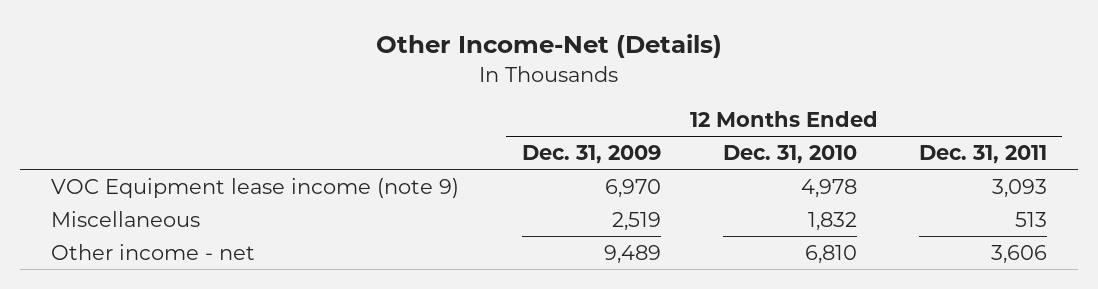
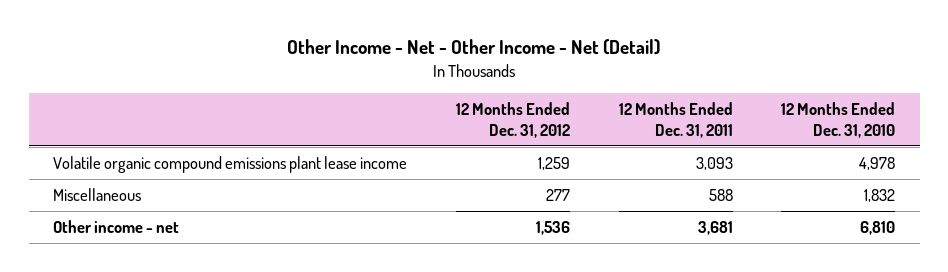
[376,34,723,59] Other Income-Net (Details) -> [287,39,661,56] Other Income - Net - Other Income - Net (Detail)
[521,145,661,165] Dec. 31, 2009 -> none
none -> [455,102,570,138] 12 Months Ended Dec. 31, 2012
[51,177,460,198] VOC Equipment lease income (note 9) -> [53,155,408,173] Volatile organic compound emissions plant lease income
[1014,211,1047,227] 513 -> [708,188,733,201] 588
[990,244,1047,264] 3,606 -> [697,220,733,235] 3,681

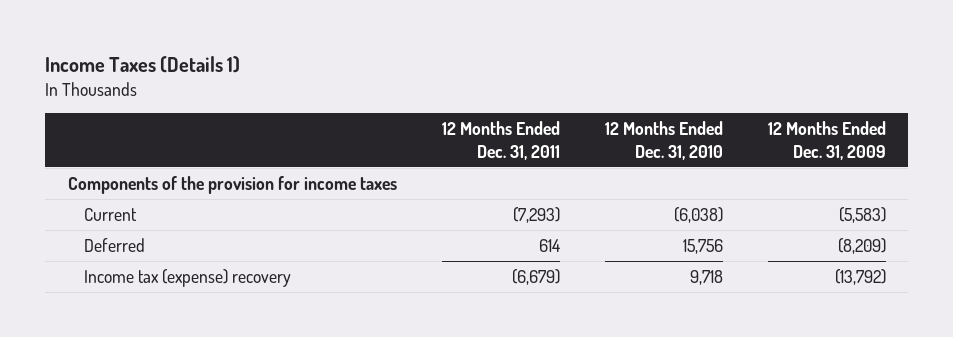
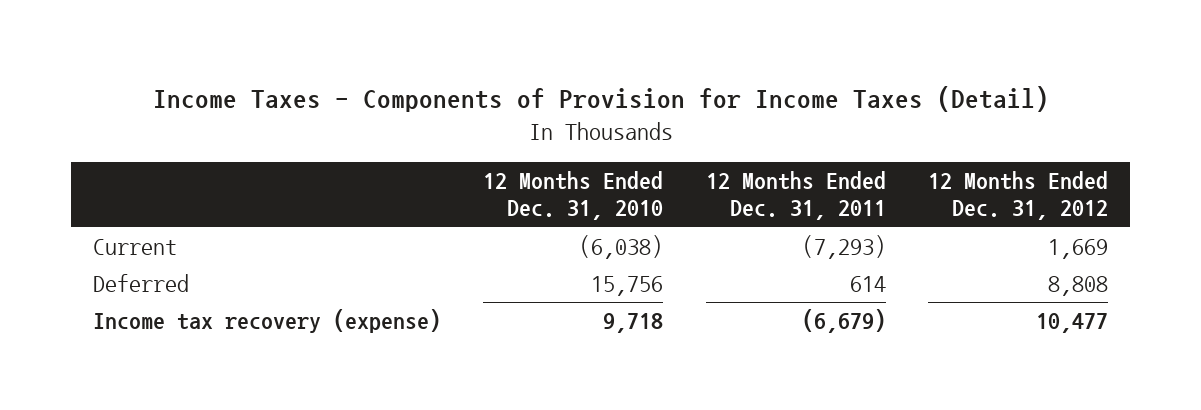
[45,56,241,74] Income Taxes (Details 1) -> [152,86,1049,113] Income Taxes - Components of Provision for Income Taxes (Detail)
[767,121,886,160] 12 Months Ended Dec. 31, 2009 -> none
none -> [928,171,1109,221] 12 Months Ended Dec. 31, 2012
[67,175,397,194] Components of the provision for income taxes -> none
[84,268,292,287] Income tax (expense) recovery -> [92,309,441,334] Income tax recovery (expense)

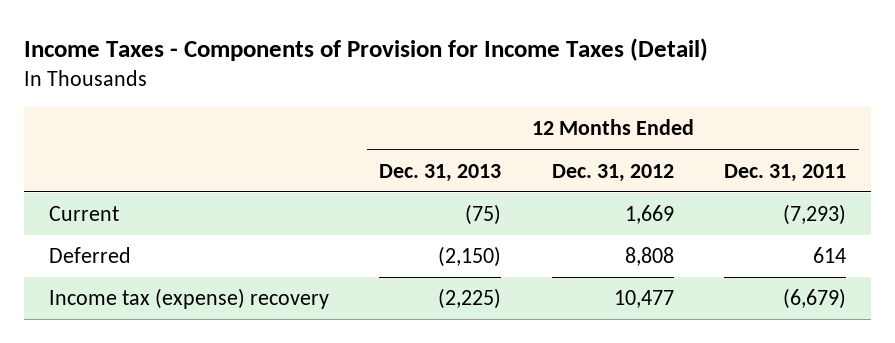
[483,171,664,221] 12 Months Ended Dec. 31, 2010 -> none
none -> [379,163,502,182] Dec. 31, 2013
[92,309,441,334] Income tax recovery (expense) -> [49,288,330,310] Income tax (expense) recovery

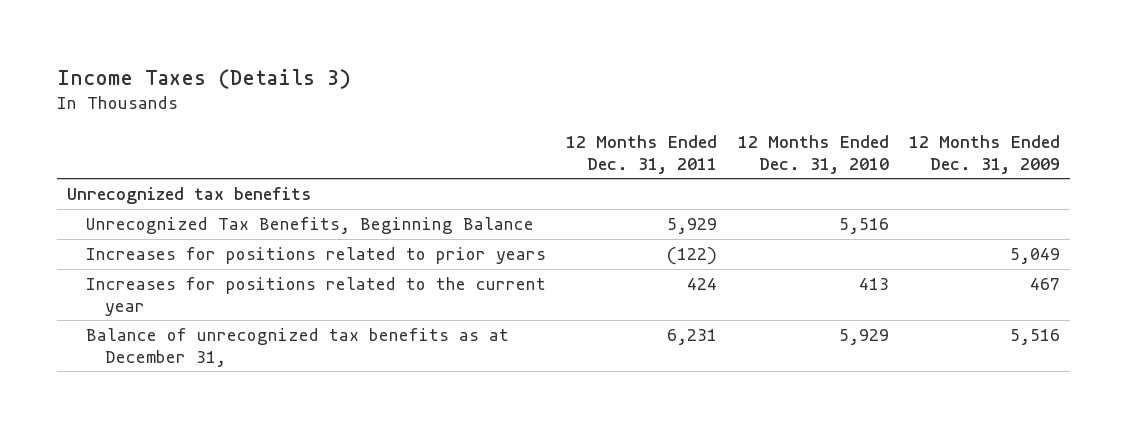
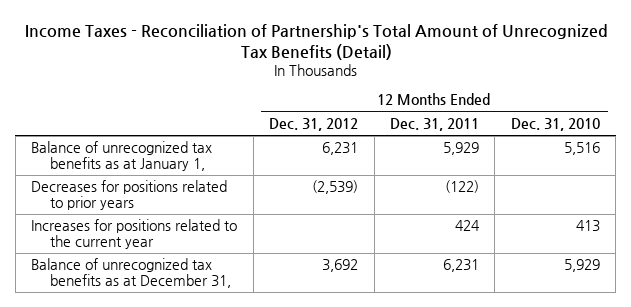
[56,68,351,89] Income Taxes (Details 3) -> [24,24,608,60] Income Taxes - Reconciliation of Partnership's Total Amount of Unrecognized Tax Benefits (Detail)
[909,135,1061,174] 12 Months Ended Dec. 31, 2009 -> none
none -> [269,117,359,131] Dec. 31, 2012
[66,187,312,205] Unrecognized tax benefits -> none
[86,217,535,235] Unrecognized Tax Benefits, Beginning Balance -> [31,141,213,172] Balance of unrecognized tax benefits as at January 1,
[86,247,547,265] Increases for positions related to prior years -> [31,180,228,211] Decreases for positions related to prior years

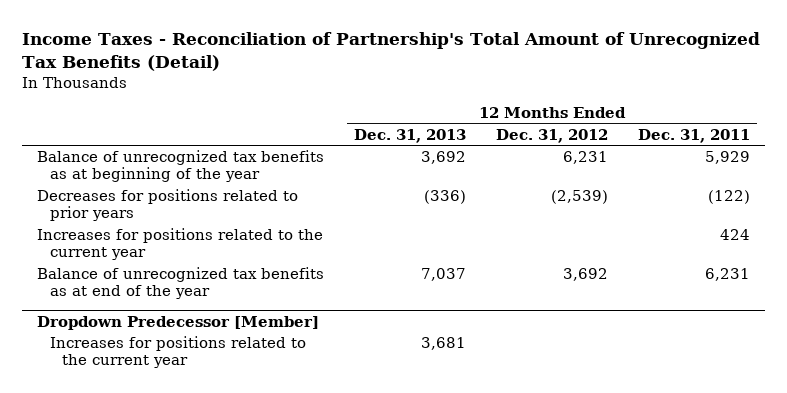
[510,117,600,131] Dec. 31, 2010 -> none
none -> [354,128,467,143] Dec. 31, 2013
[31,141,213,172] Balance of unrecognized tax benefits as at January 1, -> [37,150,325,183] Balance of unrecognized tax benefits as at beginning of the year
[31,258,232,289] Balance of unrecognized tax benefits as at December 31, -> [37,267,325,300] Balance of unrecognized tax benefits as at end of the year
none -> [37,315,320,330] Dropdown Predecessor [Member]
none -> [49,336,306,369] Increases for positions related to the current year

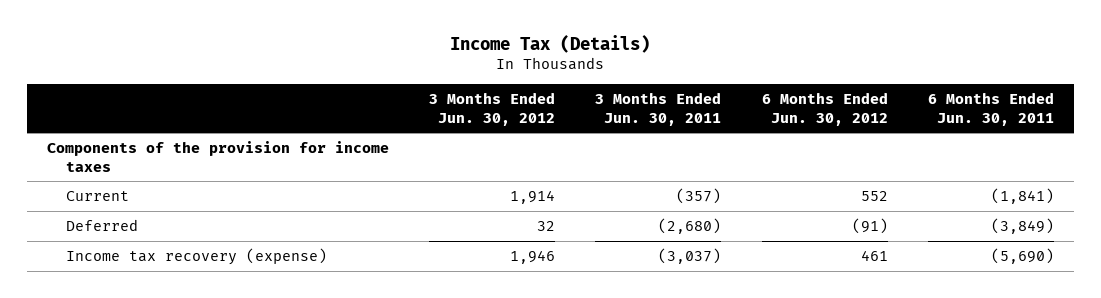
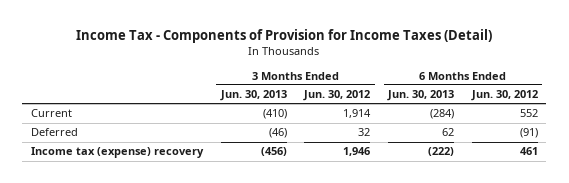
[450,34,651,53] Income Tax (Details) -> [76,28,493,43] Income Tax - Components of Provision for Income Taxes (Detail)
[595,92,722,126] 3 Months Ended Jun. 30, 2011 -> none
[927,92,1054,126] 6 Months Ended Jun. 30, 2011 -> none
none -> [219,90,287,102] Jun. 30, 2013
none -> [387,90,455,102] Jun. 30, 2013
[47,140,390,172] Components of the provision for income taxes -> none
[65,247,327,265] Income tax recovery (expense) -> [31,147,205,159] Income tax (expense) recovery

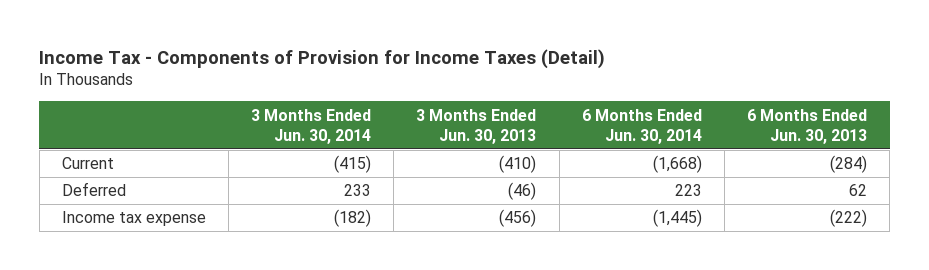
[303,90,371,102] Jun. 30, 2012 -> none
[470,90,538,102] Jun. 30, 2012 -> none
none -> [251,108,372,144] 3 Months Ended Jun. 30, 2014
none -> [581,108,702,144] 6 Months Ended Jun. 30, 2014
[31,147,205,159] Income tax (expense) recovery -> [61,211,206,227] Income tax expense

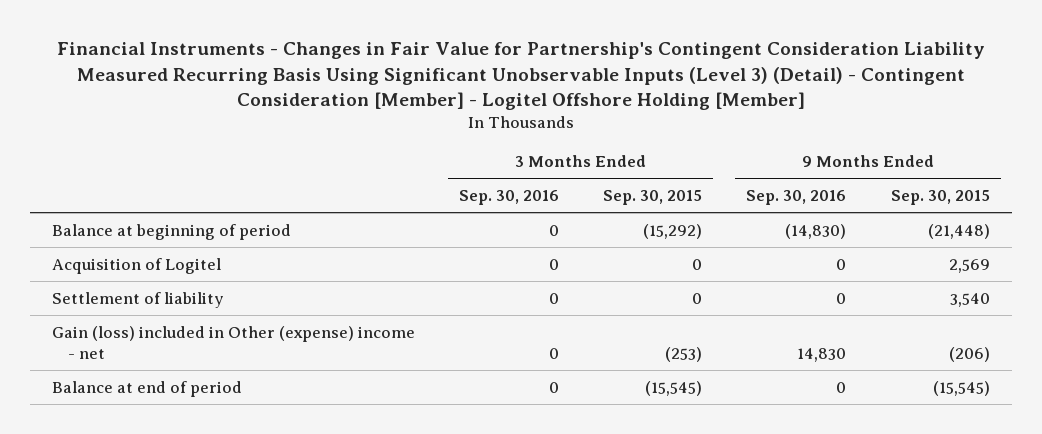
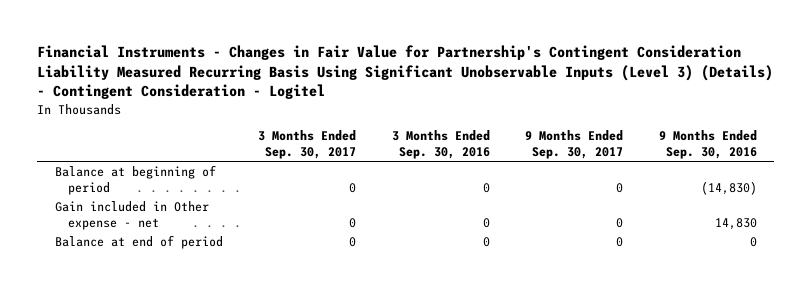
[56,42,985,111] Financial Instruments - Changes in Fair Value for Partnership's Contingent Consideration Liability Measured Recurring Basis Using Significant Unobservable Inputs (Level 3) (Detail) - Contingent Consideration [Member] - Logitel Offshore Holding [Member] -> [37,44,774,100] Financial Instruments - Changes in Fair Value for Partnership's Contingent Consideration Liability Measured Recurring Basis Using Significant Unobservable Inputs (Level 3) (Details) - Contingent Consideration - Logitel
[603,189,703,205] Sep. 30, 2015 -> none
[890,189,990,205] Sep. 30, 2015 -> none
none -> [258,130,357,160] 3 Months Ended Sep. 30, 2017
none -> [525,130,624,160] 9 Months Ended Sep. 30, 2017
[52,257,222,274] Acquisition of Logitel -> none
[52,291,225,308] Settlement of liability -> none
[52,325,416,359] Gain (loss) included in Other (expense) income - net -> [54,201,209,230] Gain included in Other expense - net

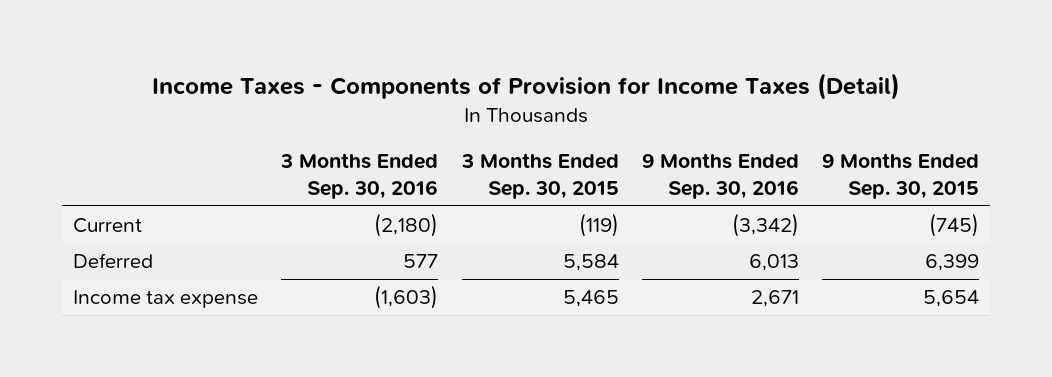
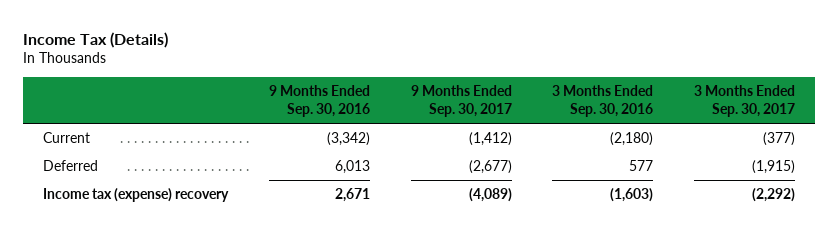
[152,72,901,100] Income Taxes - Components of Provision for Income Taxes (Detail) -> [23,31,169,48] Income Tax (Details)
[460,152,619,199] 3 Months Ended Sep. 30, 2015 -> none
[821,152,979,199] 9 Months Ended Sep. 30, 2015 -> none
none -> [410,85,512,118] 9 Months Ended Sep. 30, 2017
none -> [693,85,795,118] 3 Months Ended Sep. 30, 2017
[73,290,259,309] Income tax expense -> [43,188,230,203] Income tax (expense) recovery

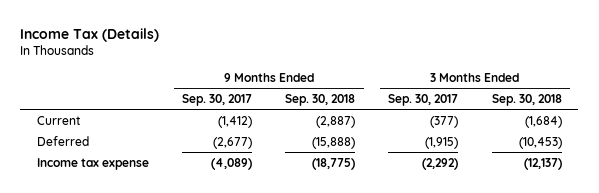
[268,85,370,118] 9 Months Ended Sep. 30, 2016 -> none
[552,85,654,118] 3 Months Ended Sep. 30, 2016 -> none
none -> [285,94,356,107] Sep. 30, 2018
none -> [491,94,562,107] Sep. 30, 2018
[43,188,230,203] Income tax (expense) recovery -> [36,157,149,170] Income tax expense

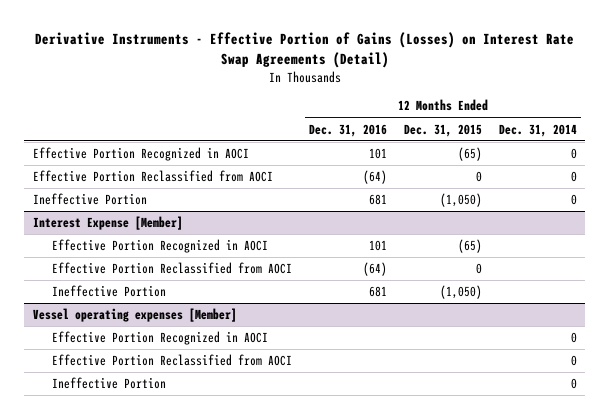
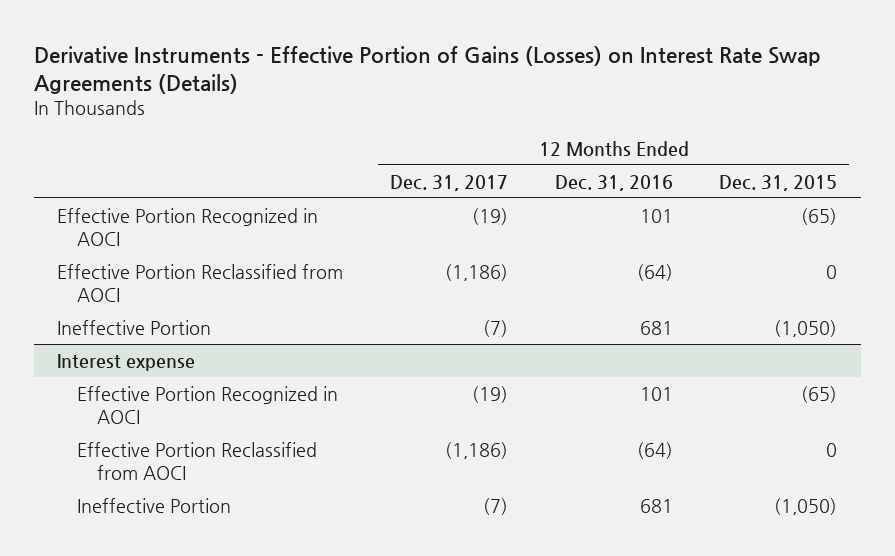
[34,32,574,69] Derivative Instruments - Effective Portion of Gains (Losses) on Interest Rate Swap Agreements (Detail) -> [33,45,821,94] Derivative Instruments - Effective Portion of Gains (Losses) on Interest Rate Swap Agreements (Details)
[498,123,577,137] Dec. 31, 2014 -> none
none -> [389,174,508,191] Dec. 31, 2017
[32,216,183,231] Interest Expense [Member] -> [57,353,196,371] Interest expense
[32,308,237,323] Vessel operating expenses [Member] -> none
[52,331,269,346] Effective Portion Recognized in AOCI -> none
[52,354,293,367] Effective Portion Reclassified from AOCI -> none
[52,377,167,390] Ineffective Portion -> none

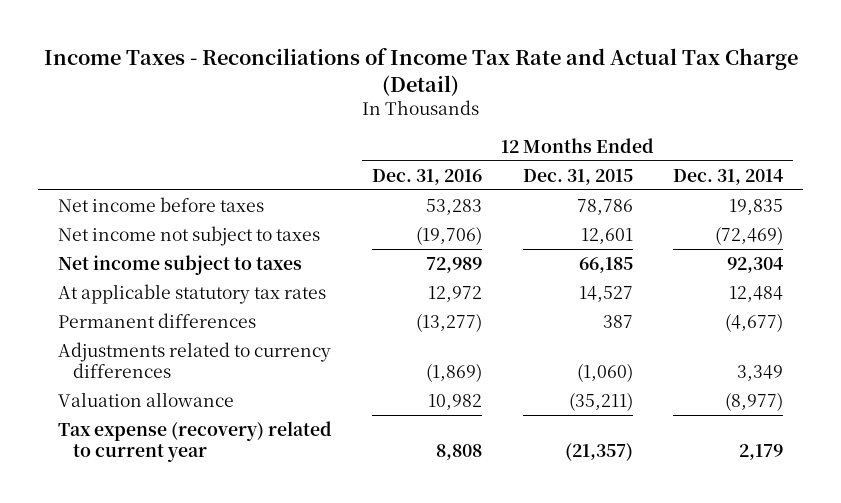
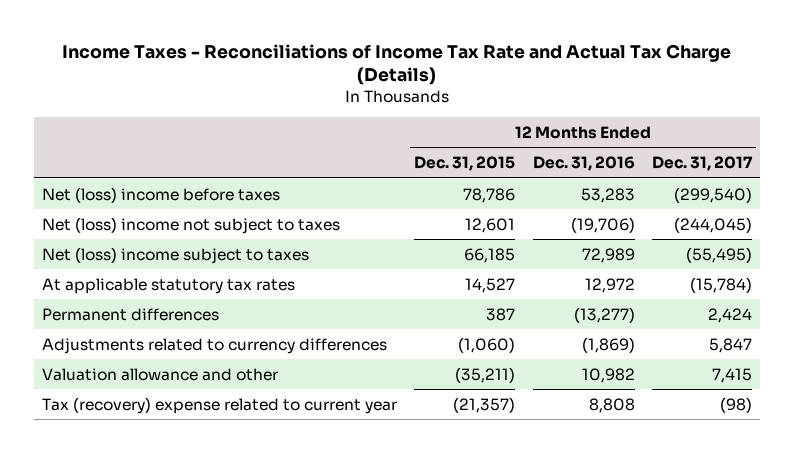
[43,48,798,96] Income Taxes - Reconciliations of Income Tax Rate and Actual Tax Charge (Detail) -> [61,43,731,86] Income Taxes - Reconciliations of Income Tax Rate and Actual Tax Charge (Details)
[672,168,783,185] Dec. 31, 2014 -> none
none -> [651,156,753,172] Dec. 31, 2017
[58,196,265,212] Net income before taxes -> [42,186,281,203] Net (loss) income before taxes
[58,225,321,246] Net income not subject to taxes -> [42,216,341,234] Net (loss) income not subject to taxes
[58,254,303,275] Net income subject to taxes -> [42,246,310,264] Net (loss) income subject to taxes
[58,391,235,407] Valuation allowance -> [42,367,279,381] Valuation allowance and other
[58,420,333,462] Tax expense (recovery) related to current year -> [42,396,398,414] Tax (recovery) expense related to current year

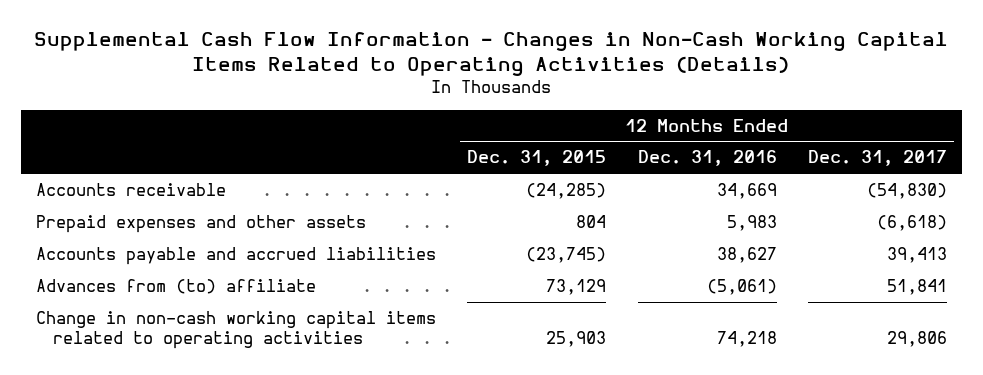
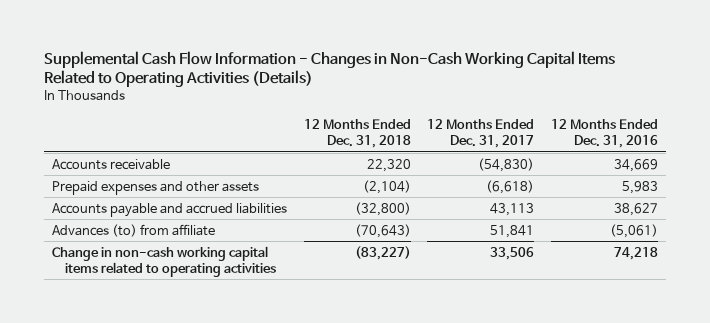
[467,150,607,167] Dec. 31, 2015 -> none
none -> [303,118,411,149] 12 Months Ended Dec. 31, 2018
[886,247,947,264] 39,413 -> [490,202,535,216] 43,113
[36,279,317,295] Advances from (to) affiliate -> [52,223,216,237] Advances (to) from affiliate
[886,331,947,348] 29,806 -> [490,246,535,260] 33,506

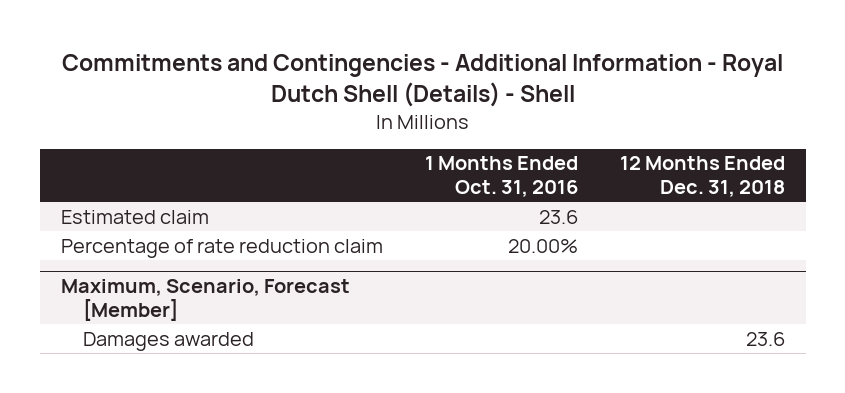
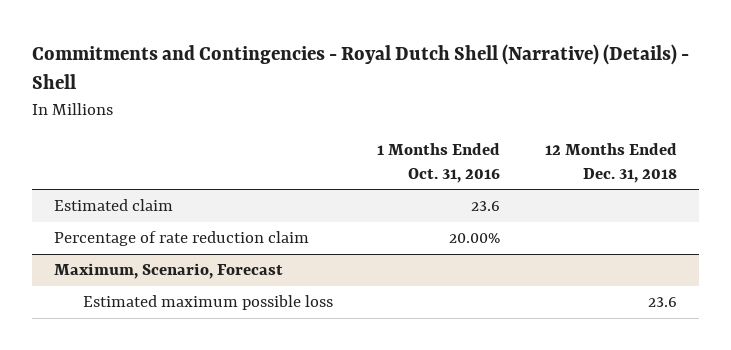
[61,53,783,107] Commitments and Contingencies - Additional Information - Royal Dutch Shell (Details) - Shell -> [31,44,689,90] Commitments and Contingencies - Royal Dutch Shell (Narrative) (Details) - Shell
[60,279,350,322] Maximum, Scenario, Forecast [Member] -> [53,263,283,280] Maximum, Scenario, Forecast
[82,331,254,351] Damages awarded -> [82,295,333,311] Estimated maximum possible loss

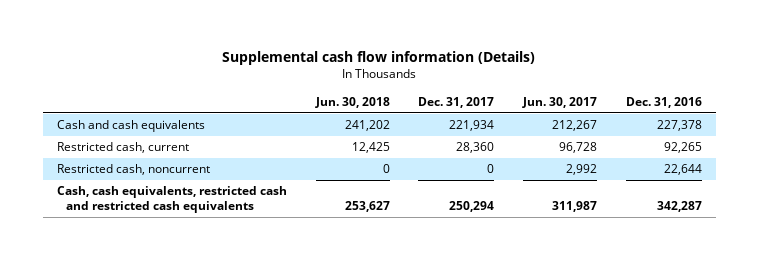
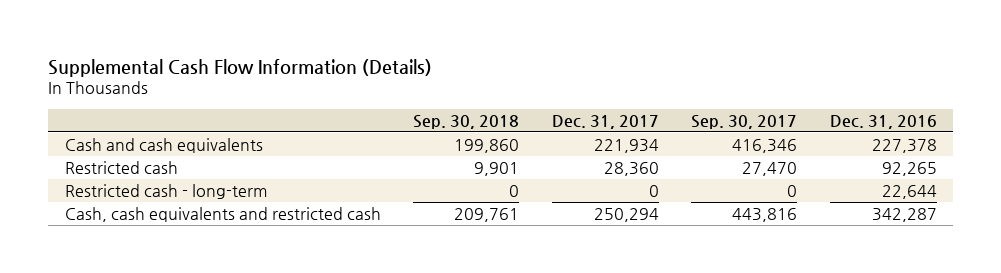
[222,50,536,65] Supplemental cash flow information (Details) -> [48,58,433,77] Supplemental Cash Flow Information (Details)
[314,96,390,108] Jun. 30, 2018 -> none
[522,96,598,108] Jun. 30, 2017 -> none
none -> [413,114,520,129] Sep. 30, 2018
none -> [691,114,798,129] Sep. 30, 2017
[57,142,190,154] Restricted cash, current -> [64,160,178,174] Restricted cash
[57,164,211,176] Restricted cash, noncurrent -> [64,183,268,199] Restricted cash - long-term
[57,186,288,214] Cash, cash equivalents, restricted cash and restricted cash equivalents -> [64,206,381,222] Cash, cash equivalents and restricted cash

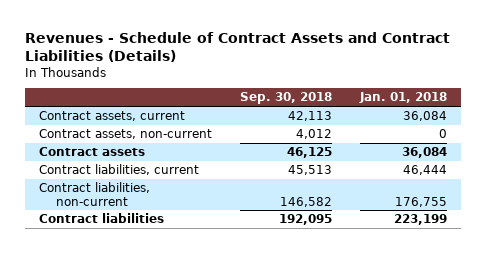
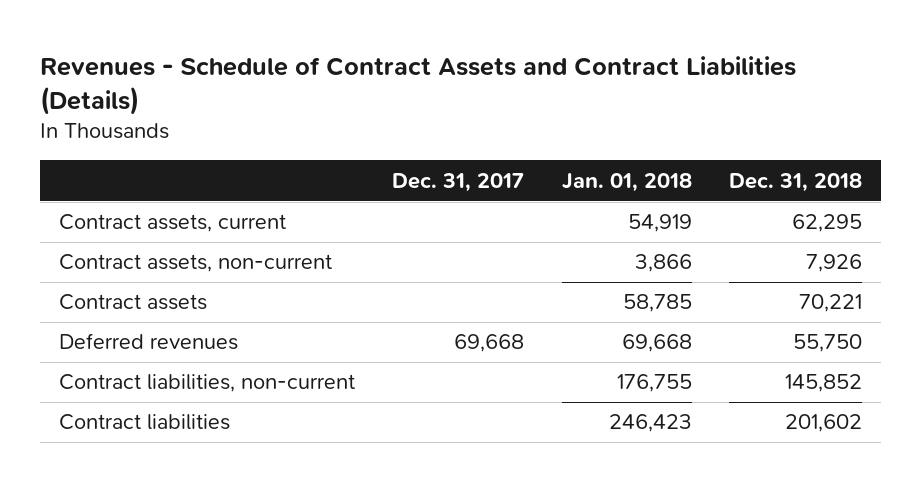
[240,92,333,105] Sep. 30, 2018 -> none
none -> [392,172,525,192] Dec. 31, 2017
none -> [728,172,862,192] Dec. 31, 2018
[39,164,200,176] Contract liabilities, current -> none
[403,111,448,122] 36,084 -> [627,214,692,233] 54,919
[439,129,448,139] 0 -> [634,254,692,273] 3,866
[402,147,448,159] 36,084 -> [622,294,692,313] 58,785
none -> [59,333,239,351] Deferred revenues
[394,214,448,226] 223,199 -> [608,414,692,433] 246,423

